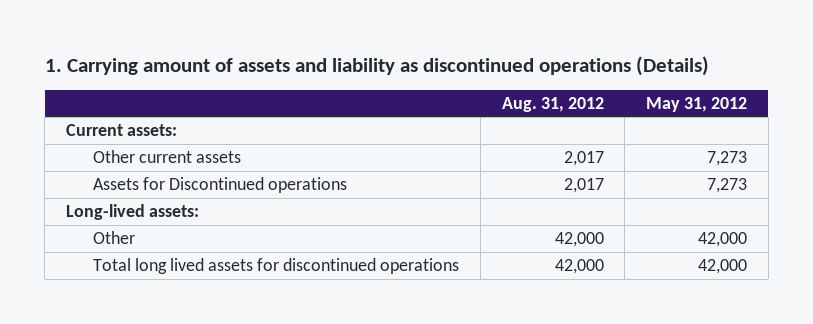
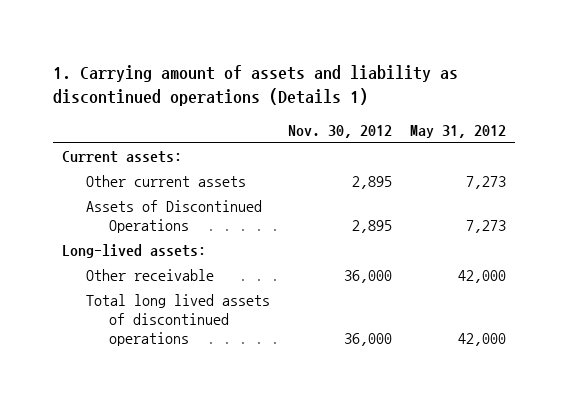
[44,55,709,76] 1. Carrying amount of assets and liability as discontinued operations (Details) -> [53,64,459,106] 1. Carrying amount of assets and liability as discontinued operations (Details 1)
[501,96,604,112] Aug. 31, 2012 -> none
none -> [287,124,392,138] Nov. 30, 2012
[93,177,348,194] Assets for Discontinued operations -> [85,199,262,233] Assets of Discontinued Operations
[93,231,136,245] Other -> [85,268,214,281] Other receivable
[93,258,460,275] Total long lived assets for discontinued operations -> [85,293,270,346] Total long lived assets of discontinued operations

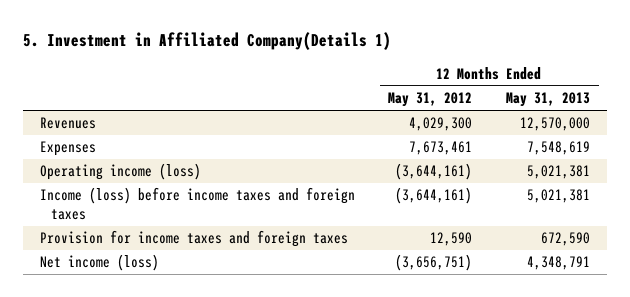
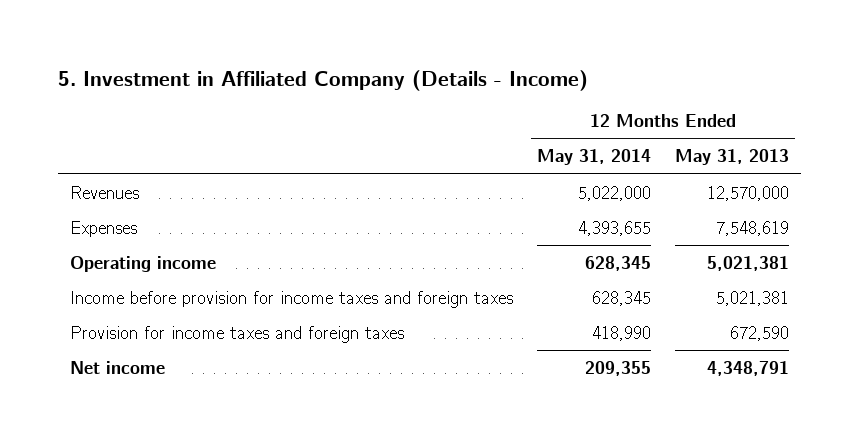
[23,32,392,51] 5. Investment in Affiliated Company(Details 1) -> [57,69,588,91] 5. Investment in Affiliated Company (Details - Income)
[388,92,473,108] May 31, 2012 -> none
none -> [536,149,651,166] May 31, 2014
[39,163,201,181] Operating income (loss) -> [69,255,216,272] Operating income
[39,187,355,220] Income (loss) before income taxes and foreign taxes -> [69,290,513,308] Income before provision for income taxes and foreign taxes
[39,254,159,272] Net income (loss) -> [69,360,165,374] Net income

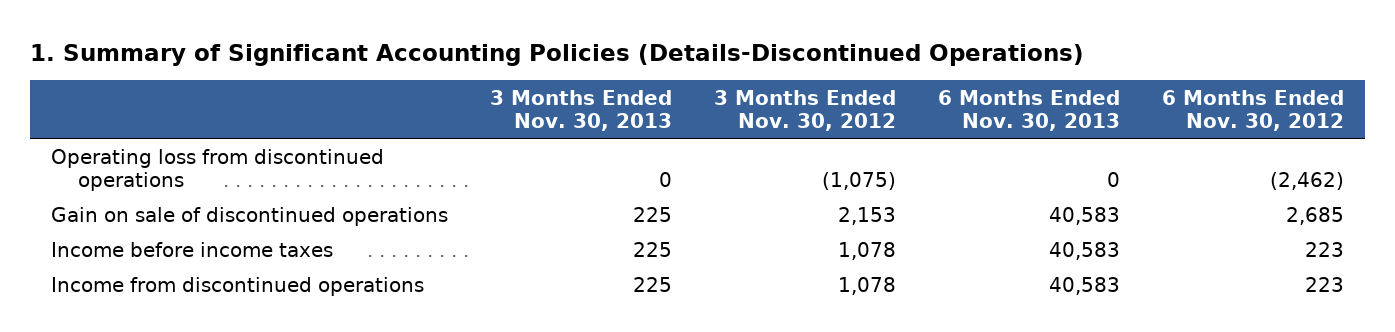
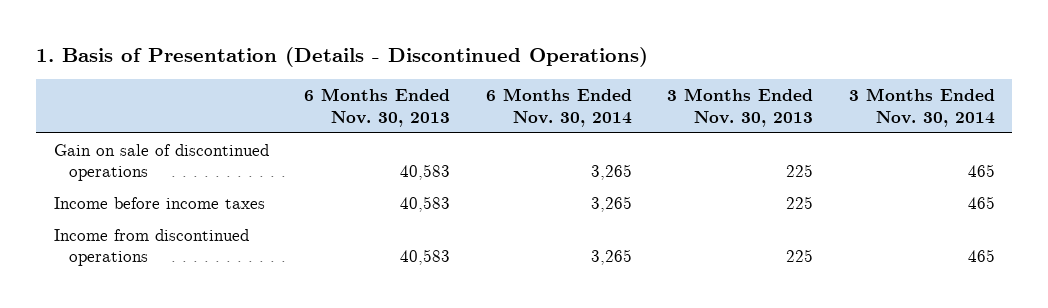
[30,43,1085,66] 1. Summary of Significant Accounting Policies (Details-Discontinued Operations) -> [35,47,648,68] 1. Basis of Presentation (Details - Discontinued Operations)
[714,90,897,131] 3 Months Ended Nov. 30, 2012 -> none
[1162,90,1345,131] 6 Months Ended Nov. 30, 2012 -> none
none -> [485,88,632,127] 6 Months Ended Nov. 30, 2014
none -> [848,88,995,127] 3 Months Ended Nov. 30, 2014
[51,148,385,191] Operating loss from discontinued operations -> none

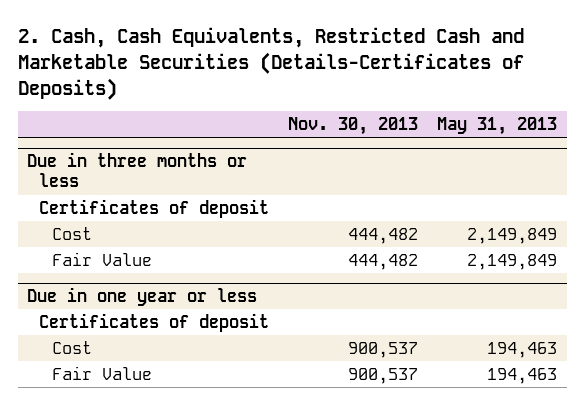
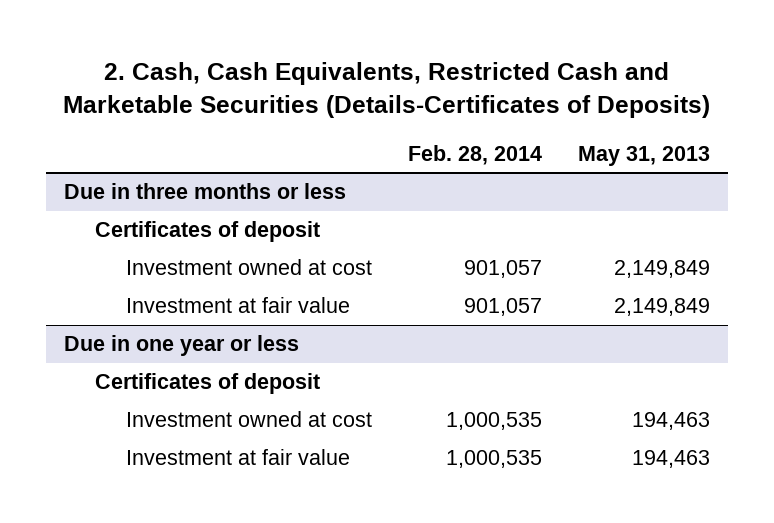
[288,117,419,136] Nov. 30, 2013 -> none
none -> [407,144,542,165] Feb. 28, 2014
[51,226,92,240] Cost -> [125,259,372,276] Investment owned at cost
[51,251,152,266] Fair Value -> [125,297,350,314] Investment at fair value
[51,340,92,354] Cost -> [125,411,372,428] Investment owned at cost
[51,365,152,380] Fair Value -> [125,449,350,466] Investment at fair value

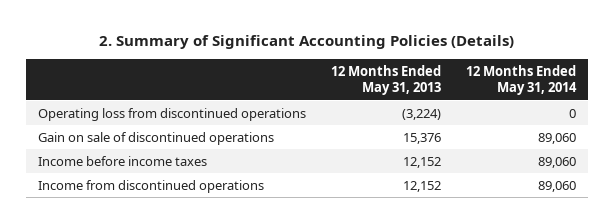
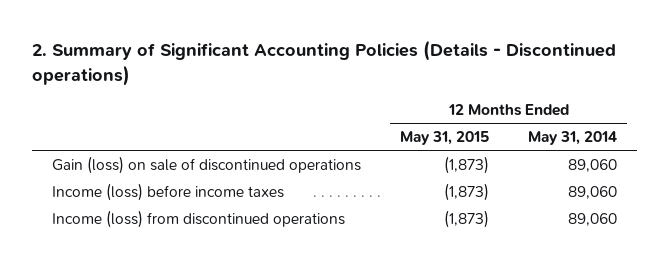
[99,35,515,50] 2. Summary of Significant Accounting Policies (Details) -> [32,40,617,86] 2. Summary of Significant Accounting Policies (Details - Discontinued operations)
[331,64,442,96] 12 Months Ended May 31, 2013 -> none
none -> [400,131,490,146] May 31, 2015
[38,107,307,121] Operating loss from discontinued operations -> none
[38,131,275,145] Gain on sale of discontinued operations -> [51,155,361,174] Gain (loss) on sale of discontinued operations
[38,155,208,166] Income before income taxes -> [51,182,284,201] Income (loss) before income taxes
[38,179,265,193] Income from discontinued operations -> [51,209,345,228] Income (loss) from discontinued operations

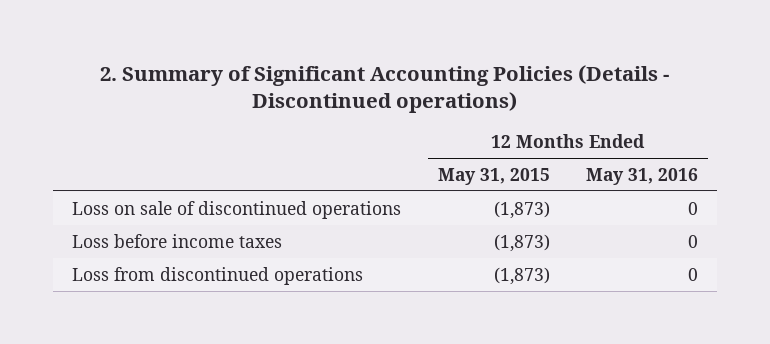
[528,131,618,146] May 31, 2014 -> none
none -> [586,167,699,185] May 31, 2016
[51,155,361,174] Gain (loss) on sale of discontinued operations -> [71,200,401,219] Loss on sale of discontinued operations
[51,182,284,201] Income (loss) before income taxes -> [71,233,282,248] Loss before income taxes
[51,209,345,228] Income (loss) from discontinued operations -> [71,266,363,285] Loss from discontinued operations

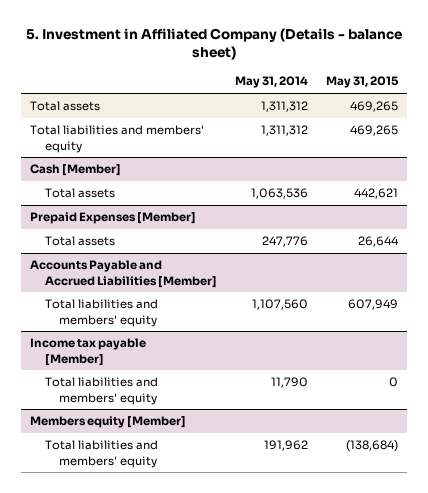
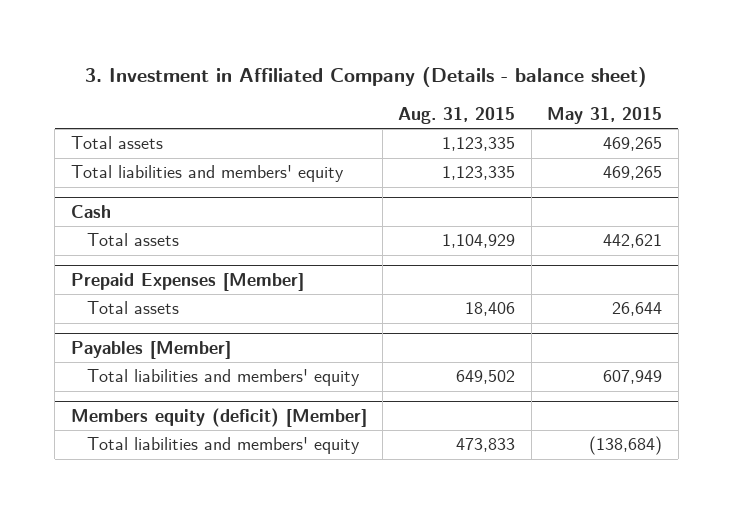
[25,28,402,61] 5. Investment in Affiliated Company (Details - balance sheet) -> [85,66,648,87] 3. Investment in Affiliated Company (Details - balance sheet)
[234,76,308,89] May 31, 2014 -> none
none -> [398,106,516,124] Aug. 31, 2015
[30,164,122,177] Cash [Member] -> [70,204,111,218] Cash
[30,260,217,288] Accounts Payable and Accrued Liabilities [Member] -> [70,340,231,359] Payables [Member]
[30,338,147,366] Income tax payable [Member] -> none
[44,377,158,405] Total liabilities and members' equity -> none
[30,416,187,429] Members equity [Member] -> [70,407,367,427] Members equity (deficit) [Member]

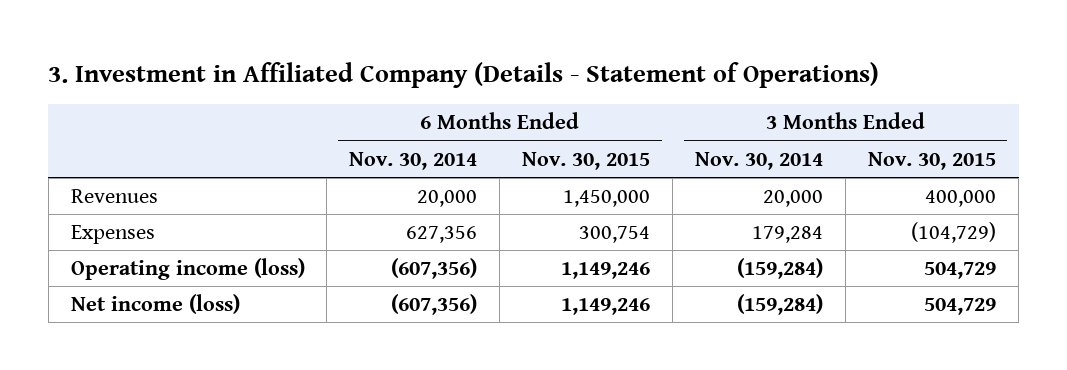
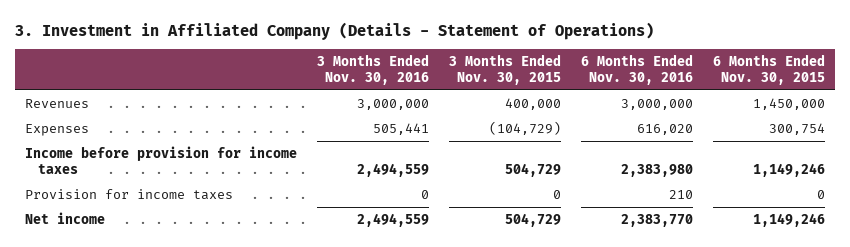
[349,151,478,170] Nov. 30, 2014 -> none
[695,151,824,170] Nov. 30, 2014 -> none
none -> [317,53,430,86] 3 Months Ended Nov. 30, 2016
none -> [581,53,694,86] 6 Months Ended Nov. 30, 2016
[70,258,305,281] Operating income (loss) -> [25,145,298,175] Income before provision for income taxes
none -> [25,188,234,200] Provision for income taxes
[70,294,240,315] Net income (loss) -> [25,211,106,224] Net income

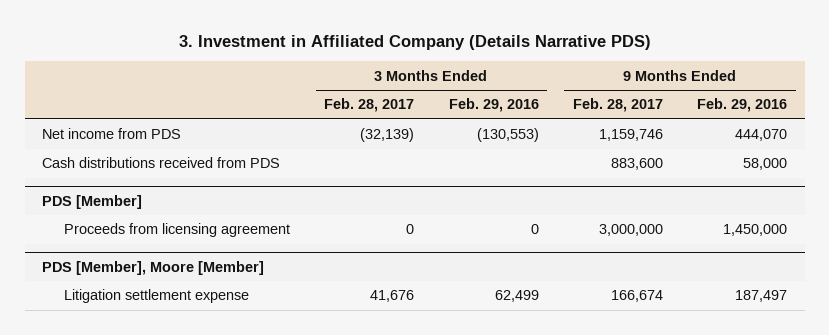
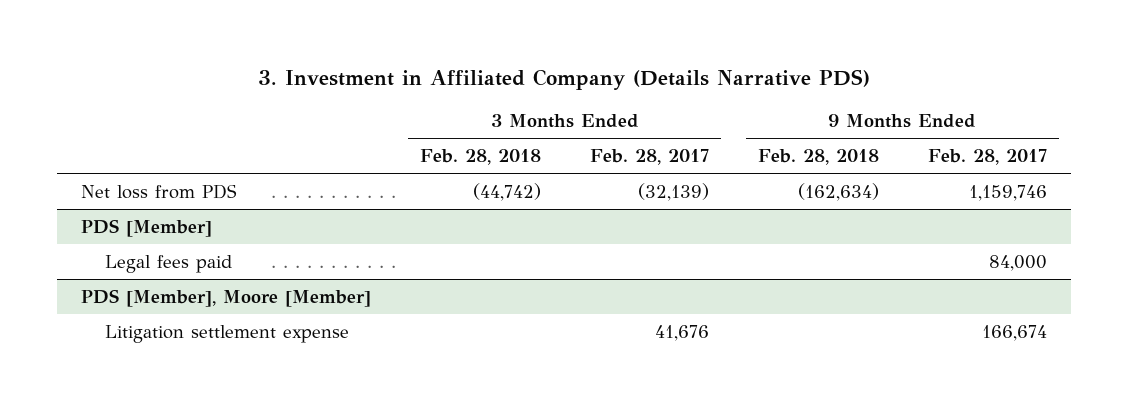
[448,98,539,113] Feb. 29, 2016 -> none
[697,98,788,113] Feb. 29, 2016 -> none
none -> [420,149,542,166] Feb. 28, 2018
none -> [757,149,879,166] Feb. 28, 2018
[41,157,280,169] Cash distributions received from PDS -> none
[41,128,181,140] Net income from PDS -> [81,183,238,199] Net loss from PDS
[63,223,290,238] Proceeds from licensing agreement -> none
none -> [104,254,232,273] Legal fees paid

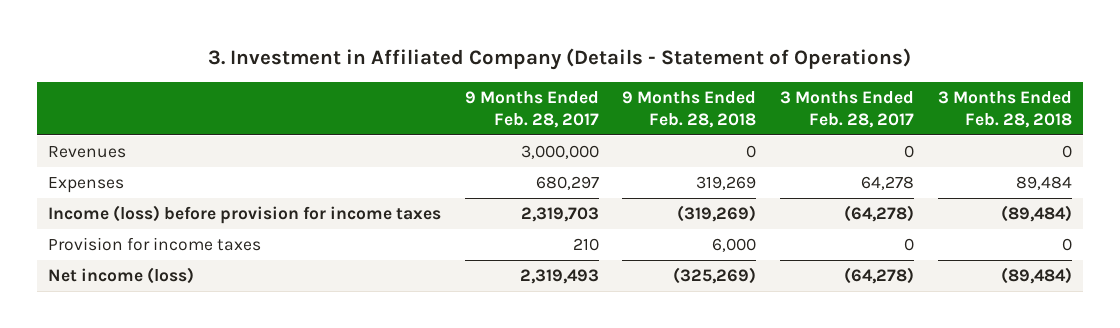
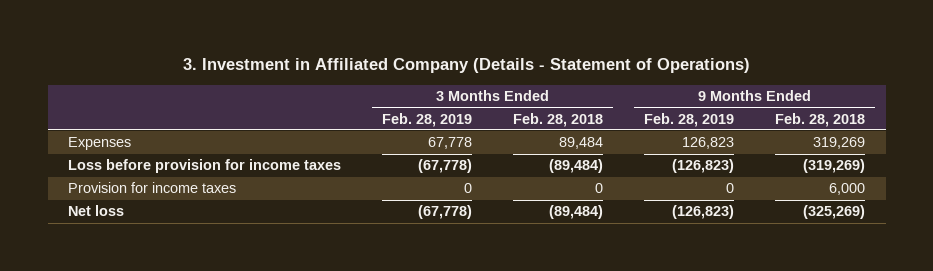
[464,90,599,128] 9 Months Ended Feb. 28, 2017 -> none
[779,90,914,128] 3 Months Ended Feb. 28, 2017 -> none
none -> [382,112,473,127] Feb. 28, 2019
none -> [644,112,735,127] Feb. 28, 2019
[48,145,127,158] Revenues -> none
[48,204,442,224] Income (loss) before provision for income taxes -> [68,159,342,174] Loss before provision for income taxes
[48,266,195,284] Net income (loss) -> [68,205,125,217] Net loss

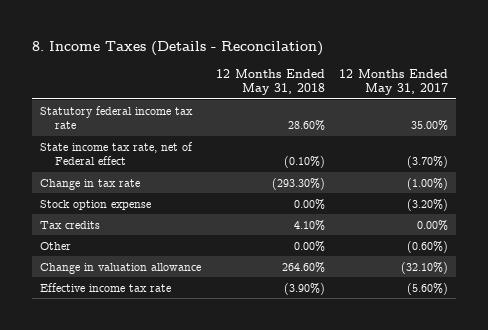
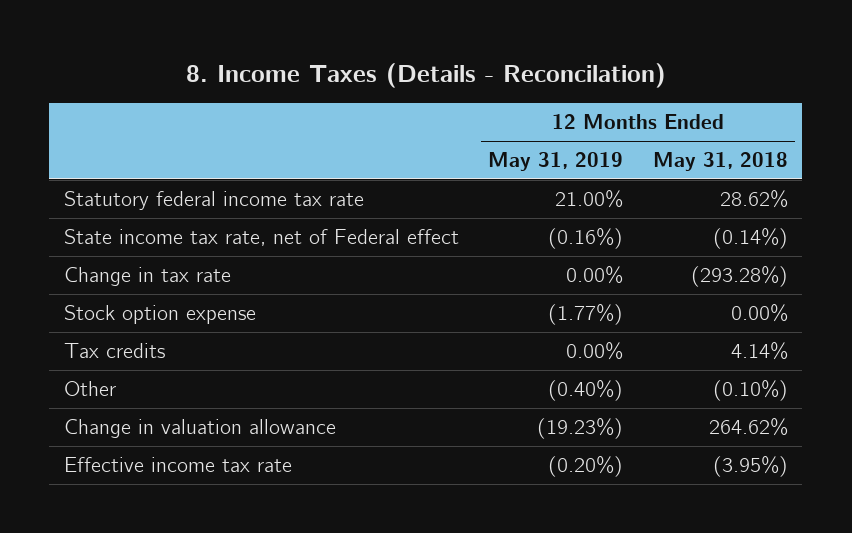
[339,68,449,96] 12 Months Ended May 31, 2017 -> none
none -> [488,152,624,172] May 31, 2019
[287,120,325,132] 28.60% -> [719,190,788,209] 28.62%
[283,156,325,169] (0.10%) -> [712,228,788,250] (0.14%)
[271,177,325,190] (293.30%) -> [690,266,788,288] (293.28%)
[293,219,325,231] 4.10% -> [730,342,788,361] 4.14%
[293,240,325,252] 0.00% -> [712,380,788,402] (0.10%)
[281,261,325,273] 264.60% -> [708,418,788,437] 264.62%
[283,282,325,295] (3.90%) -> [712,456,788,478] (3.95%)

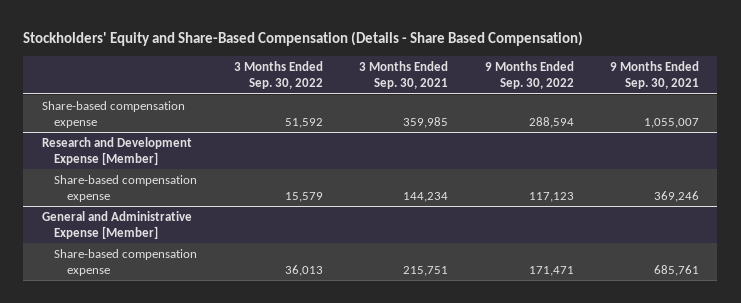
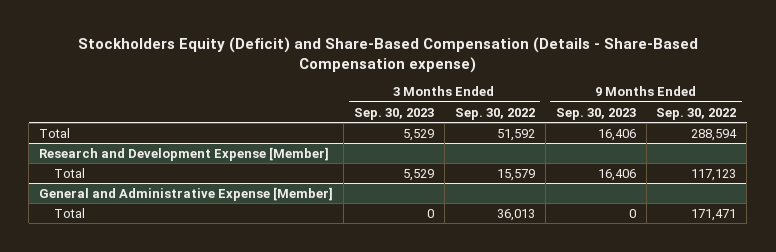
[23,31,584,47] Stockholders' Equity and Share-Based Compensation (Details - Share Based Compensation) -> [77,36,698,73] Stockholders Equity (Deficit) and Share-Based Compensation (Details - Share-Based Compensation expense)
[359,61,449,90] 3 Months Ended Sep. 30, 2021 -> none
[610,61,700,90] 9 Months Ended Sep. 30, 2021 -> none
none -> [354,107,435,120] Sep. 30, 2023
none -> [555,107,636,120] Sep. 30, 2023
[41,100,185,128] Share-based compensation expense -> [39,127,71,138] Total
[54,174,198,202] Share-based compensation expense -> [53,167,85,178] Total
[54,248,198,276] Share-based compensation expense -> [53,207,85,218] Total

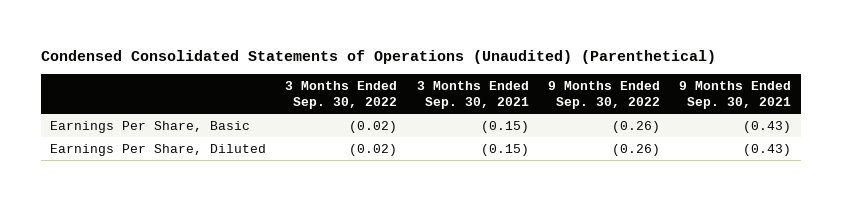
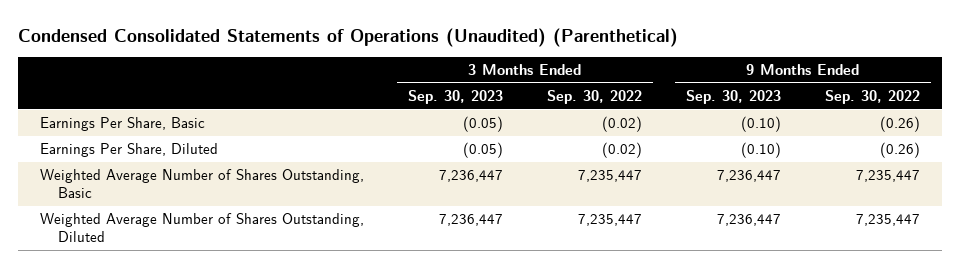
[416,81,529,110] 3 Months Ended Sep. 30, 2021 -> none
[679,81,792,110] 9 Months Ended Sep. 30, 2021 -> none
none -> [407,90,503,105] Sep. 30, 2023
none -> [685,90,781,105] Sep. 30, 2023
none -> [39,169,364,199] Weighted Average Number of Shares Outstanding, Basic
none -> [39,213,364,243] Weighted Average Number of Shares Outstanding, Diluted

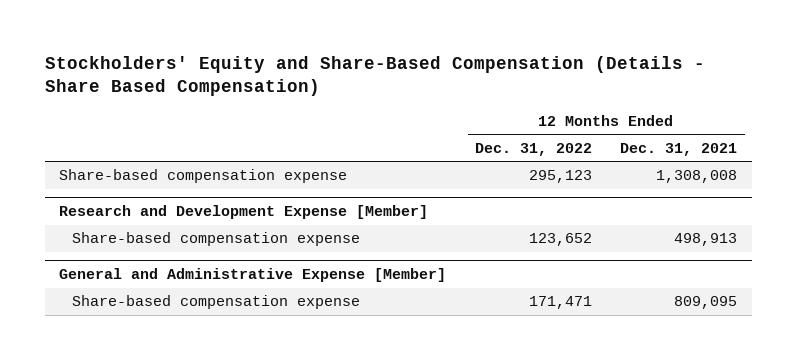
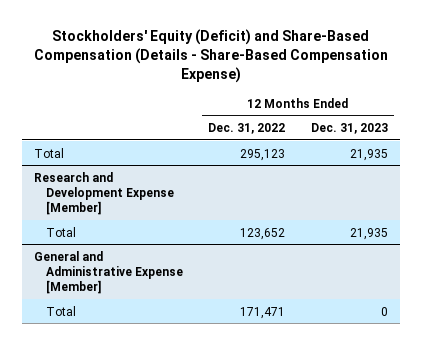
[45,55,706,97] Stockholders' Equity and Share-Based Compensation (Details - Share Based Compensation) -> [34,28,389,83] Stockholders' Equity (Deficit) and Share-Based Compensation (Details - Share-Based Compensation Expense)
[620,142,738,156] Dec. 31, 2021 -> none
none -> [310,123,388,135] Dec. 31, 2023
[59,169,348,184] Share-based compensation expense -> [34,147,65,158] Total
[72,232,361,247] Share-based compensation expense -> [45,226,76,237] Total
[72,295,361,310] Share-based compensation expense -> [45,305,76,316] Total

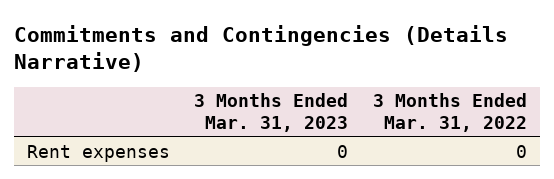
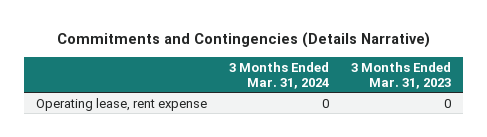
[373,93,528,132] 3 Months Ended Mar. 31, 2022 -> none
none -> [229,61,330,89] 3 Months Ended Mar. 31, 2024
[26,144,170,162] Rent expenses -> [35,97,207,111] Operating lease, rent expense

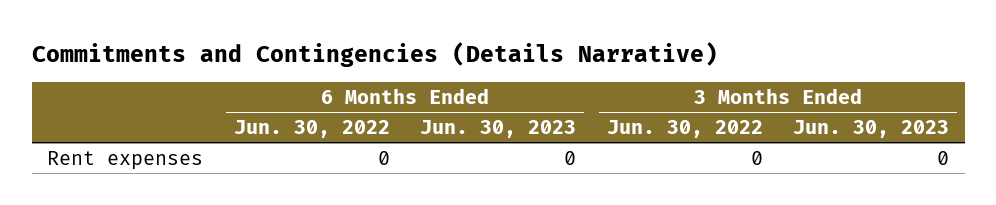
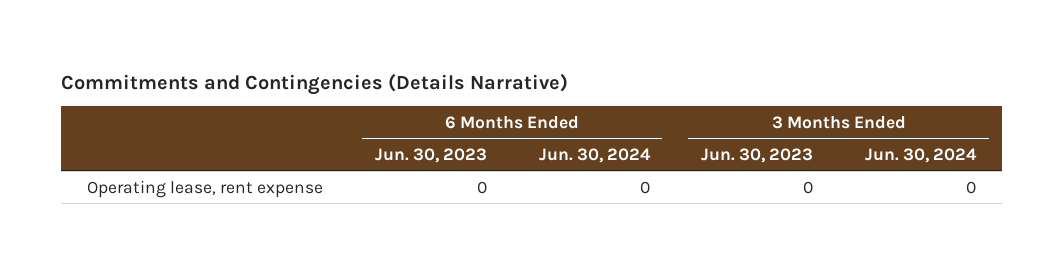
[233,120,390,139] Jun. 30, 2022 -> none
[606,120,763,139] Jun. 30, 2022 -> none
none -> [538,147,651,163] Jun. 30, 2024
none -> [864,147,977,163] Jun. 30, 2024
[47,151,204,171] Rent expenses -> [87,179,324,198] Operating lease, rent expense

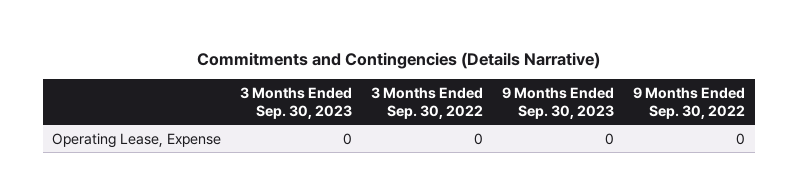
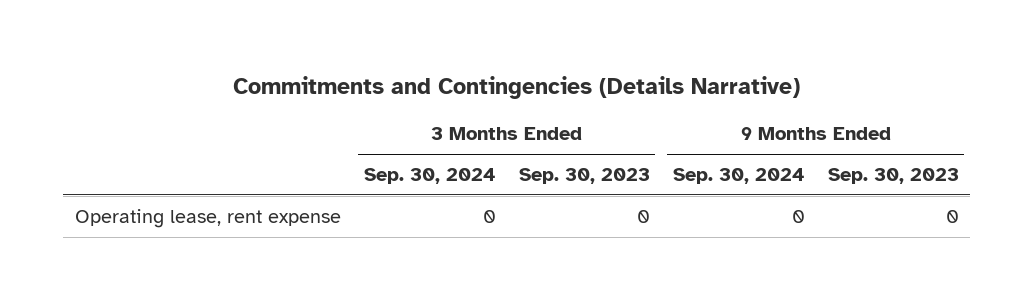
[371,86,484,119] 3 Months Ended Sep. 30, 2022 -> none
[633,86,746,119] 9 Months Ended Sep. 30, 2022 -> none
none -> [363,168,496,185] Sep. 30, 2024
none -> [672,168,805,185] Sep. 30, 2024
[52,132,222,148] Operating Lease, Expense -> [74,208,341,228] Operating lease, rent expense

